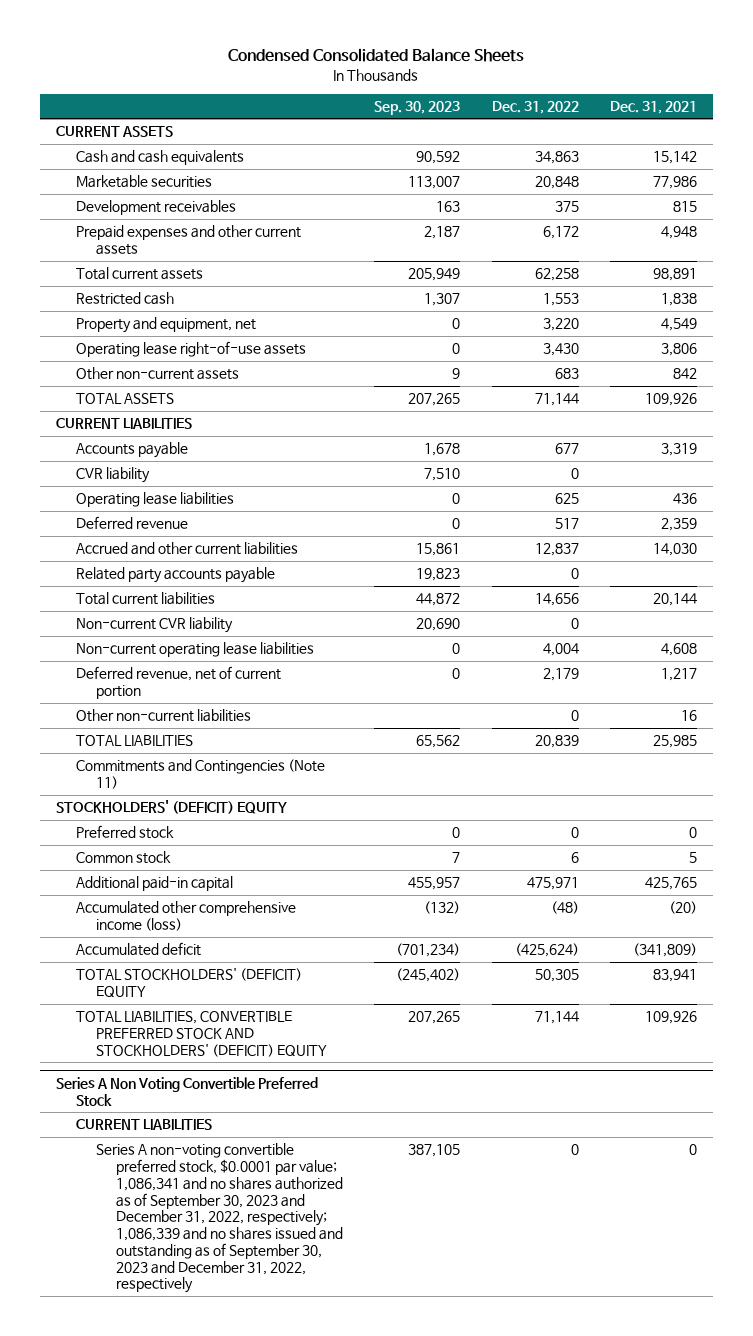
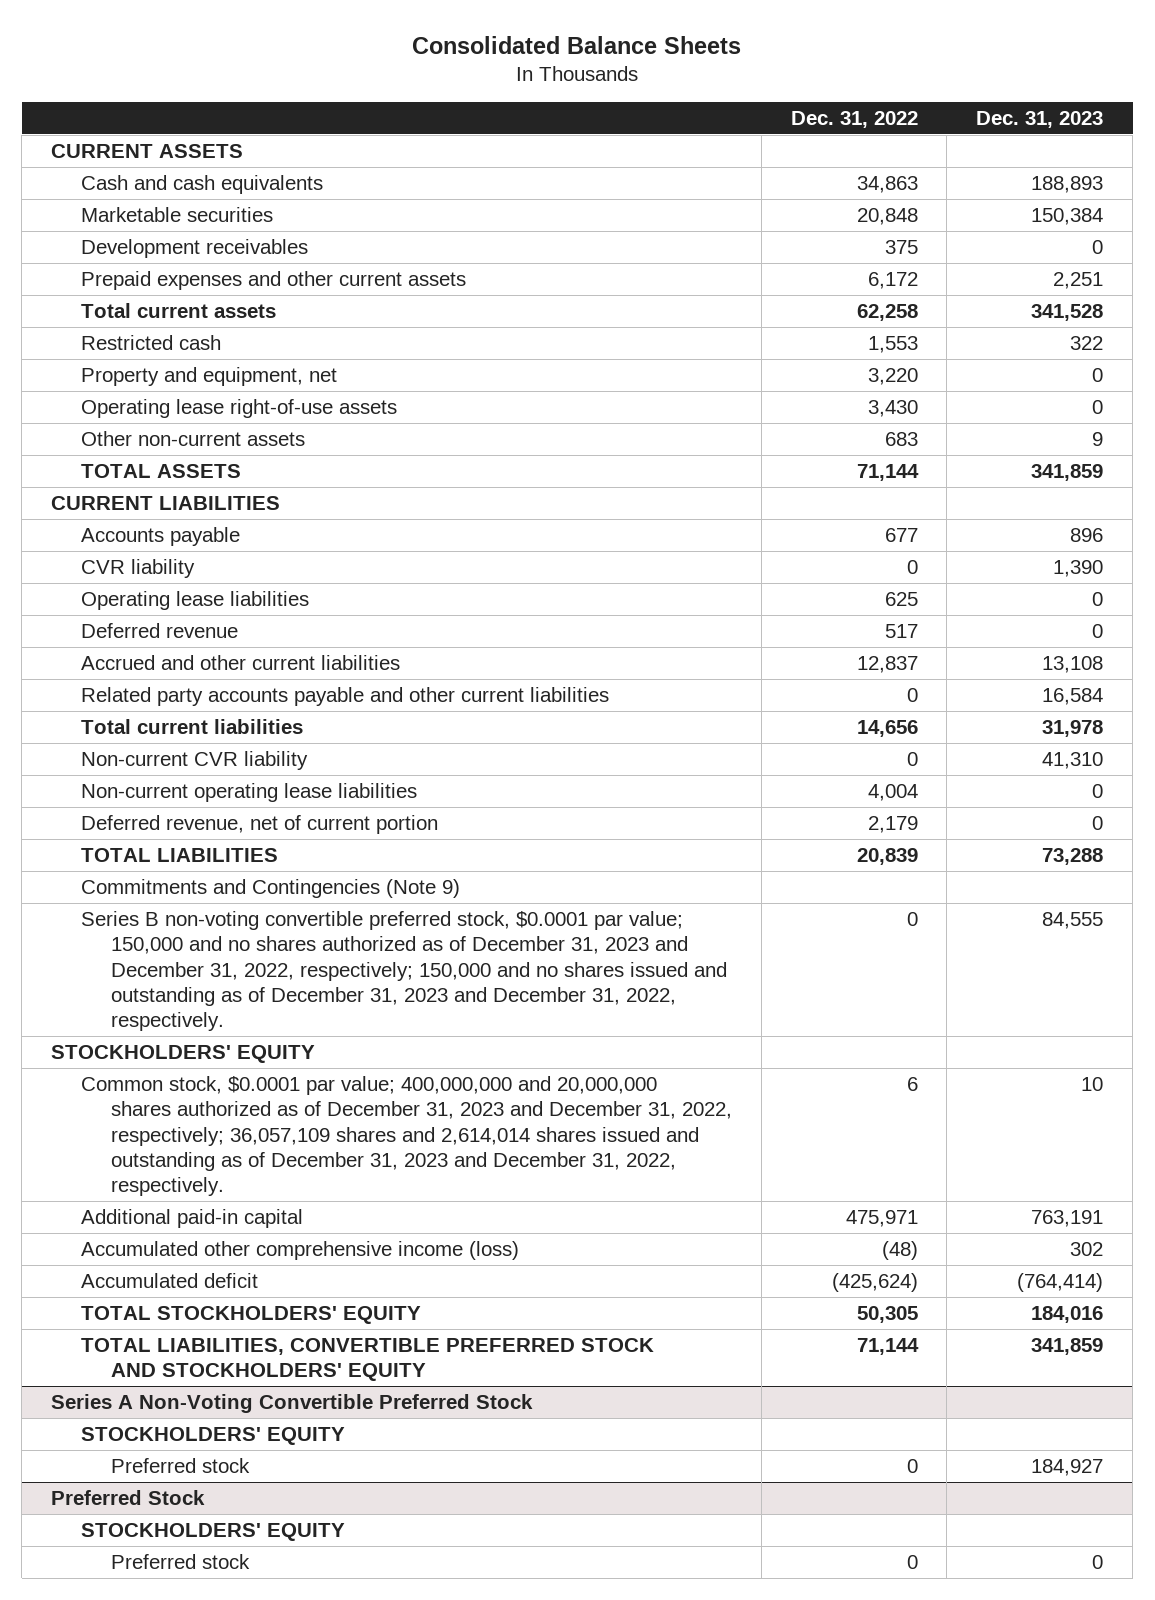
[228,48,525,63] Condensed Consolidated Balance Sheets -> [412,35,742,54] Consolidated Balance Sheets
[374,100,461,115] Sep. 30, 2023 -> none
[609,100,697,114] Dec. 31, 2021 -> none
none -> [976,110,1104,128] Dec. 31, 2023
[75,567,275,584] Related party accounts payable -> [81,687,610,707] Related party accounts payable and other current liabilities
[75,709,251,723] Other non-current liabilities -> none
[75,825,174,840] Preferred stock -> none
[75,759,325,790] Commitments and Contingencies (Note 11) -> [81,879,461,899] Commitments and Contingencies (Note 9)
none -> [81,911,727,1032] Series B non-voting convertible preferred stock, $0.0001 par value; 150,000 and no shares authorized as of December 31, 2023 and December 31, 2022, respectively; 150,000 and no shares issued and outstanding as of December 31, 2023 and December 31, 2022, respectively.
[55,800,287,815] STOCKHOLDERS' (DEFICIT) EQUITY -> [51,1045,316,1064] STOCKHOLDERS' EQUITY
[75,851,171,865] Common stock -> [81,1076,732,1197] Common stock, $0.0001 par value; 400,000,000 and 20,000,000 shares authorized as of December 31, 2023 and December 31, 2022, respectively; 36,057,109 shares and 2,614,014 shares issued and outstanding as of December 31, 2023 and December 31, 2022, respectively.
[75,1119,212,1131] CURRENT LIABILITIES -> none
[95,1143,343,1294] Series A non-voting convertible preferred stock, $0.0001 par value; 1,086,341 and no shares authorized as of September 30, 2023 and December 31, 2022, respectively; 1,086,339 and no shares issued and outstanding as of September 30, 2023 and December 31, 2022, respectively -> none
[75,968,302,999] TOTAL STOCKHOLDERS' (DEFICIT) EQUITY -> [81,1306,422,1325] TOTAL STOCKHOLDERS' EQUITY
[75,1011,327,1057] TOTAL LIABILITIES, CONVERTIBLE PREFERRED STOCK AND STOCKHOLDERS' (DEFICIT) EQUITY -> [81,1338,655,1382] TOTAL LIABILITIES, CONVERTIBLE PREFERRED STOCK AND STOCKHOLDERS' EQUITY
[55,1076,318,1106] Series A Non Voting Convertible Preferred Stock -> [51,1394,534,1414] Series A Non-Voting Convertible Preferred Stock
none -> [81,1427,346,1446] STOCKHOLDERS' EQUITY
none -> [110,1458,250,1474] Preferred stock
none -> [51,1490,206,1506] Preferred Stock
none -> [81,1523,346,1542] STOCKHOLDERS' EQUITY
none -> [110,1554,250,1570] Preferred stock

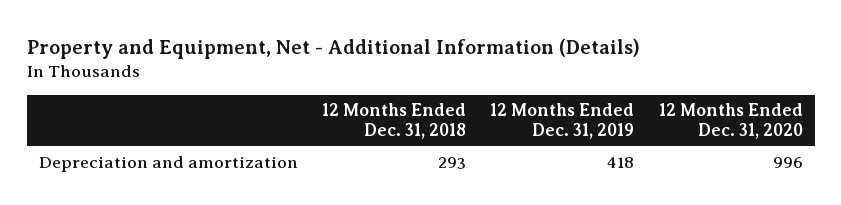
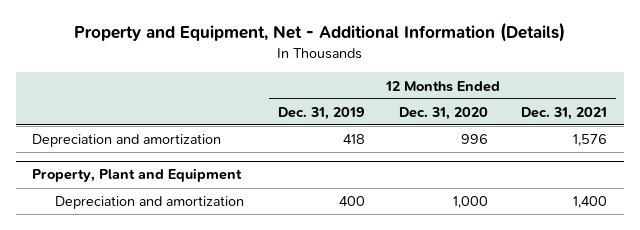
[322,102,467,140] 12 Months Ended Dec. 31, 2018 -> none
none -> [521,106,608,120] Dec. 31, 2021
none -> [32,168,243,183] Property, Plant and Equipment
none -> [54,196,244,210] Depreciation and amortization

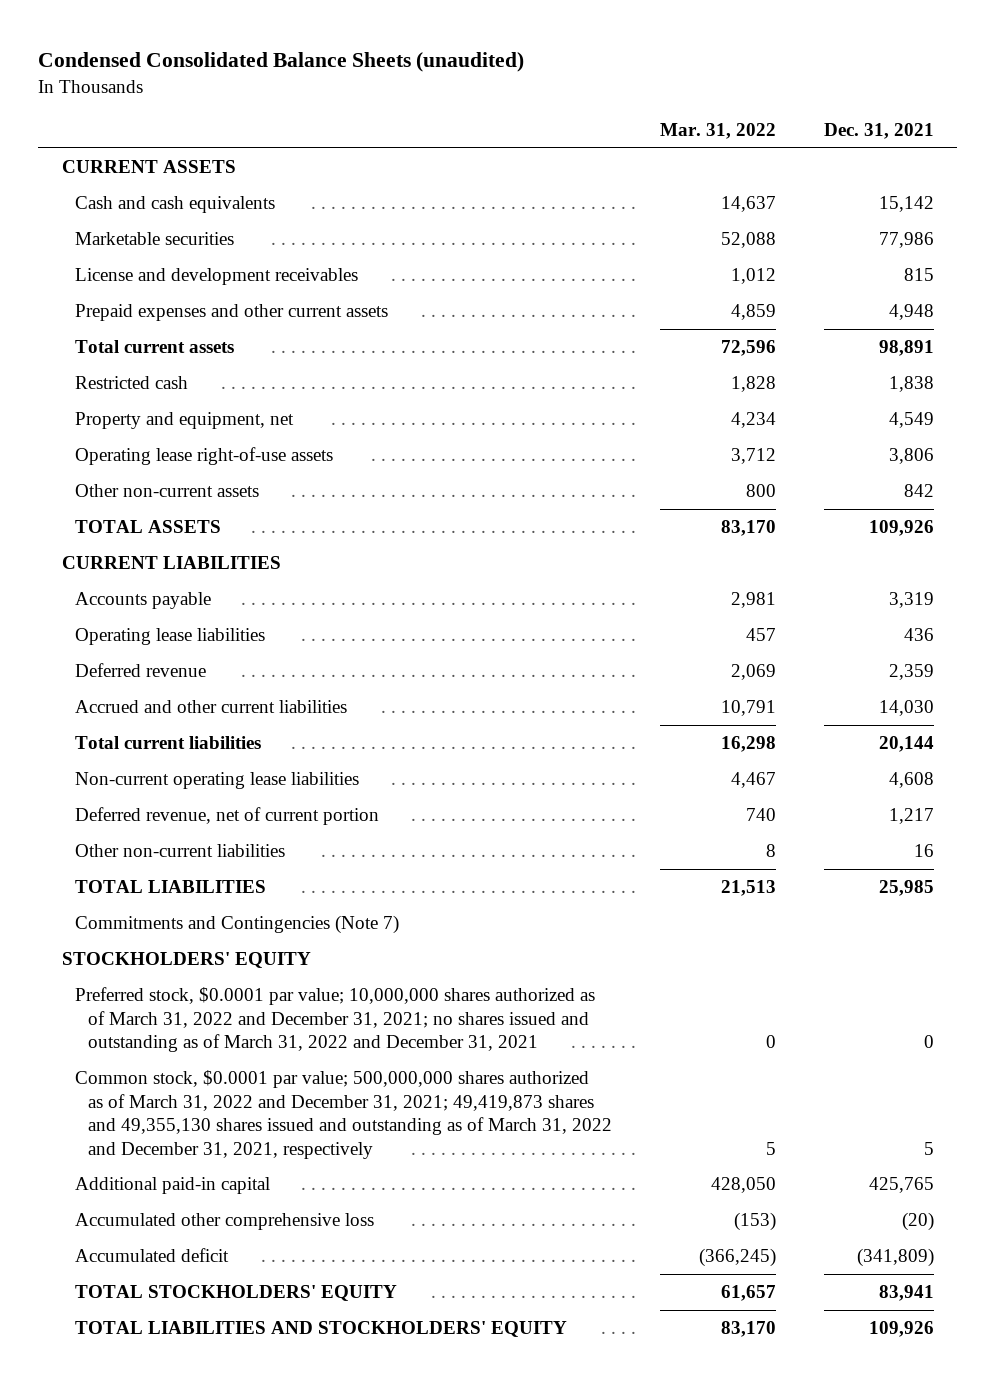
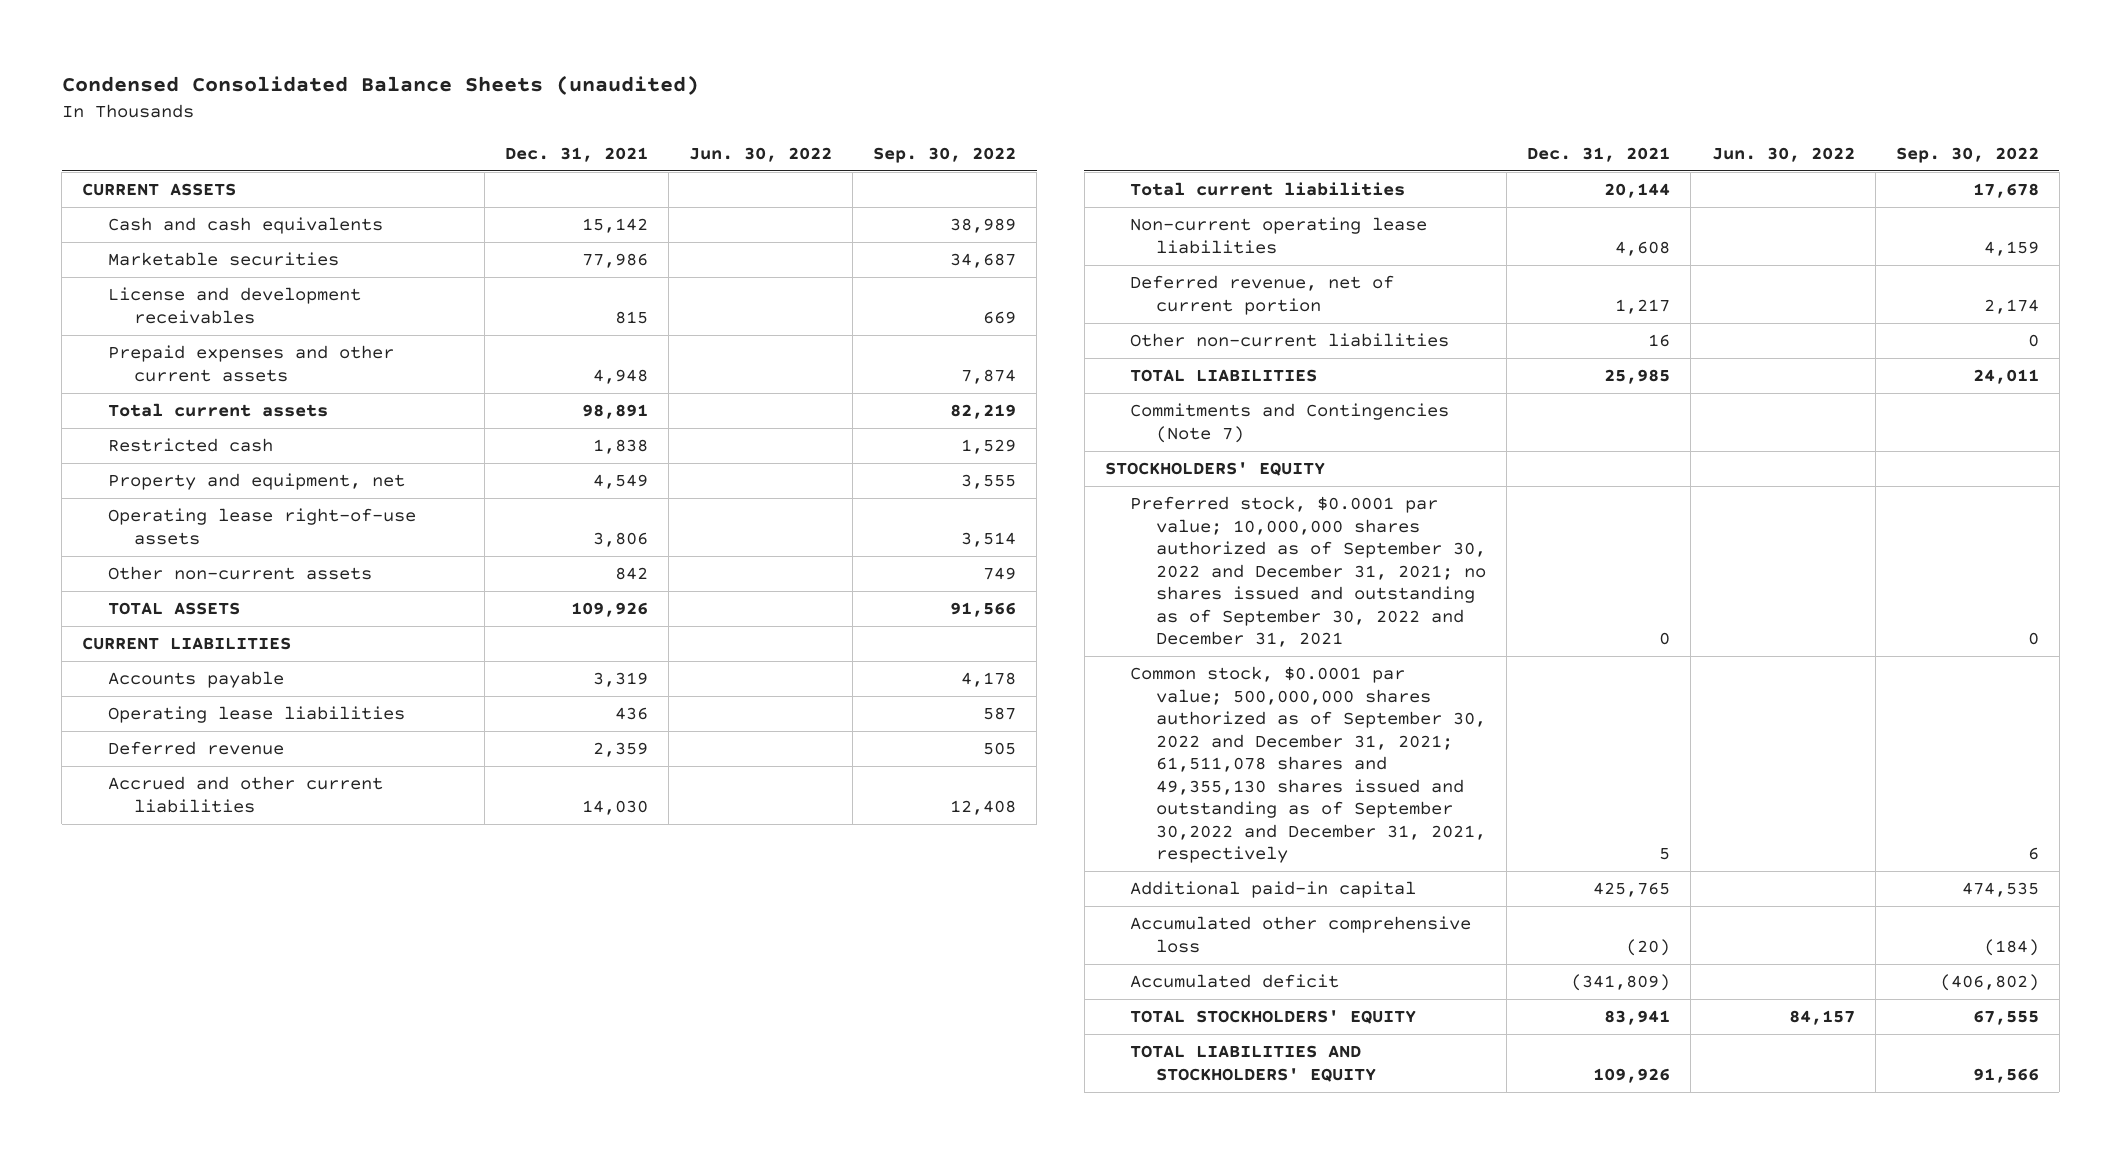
[660,122,777,139] Mar. 31, 2022 -> none
none -> [689,146,833,162] Jun. 30, 2022
none -> [873,146,1017,163] Sep. 30, 2022
[75,987,596,1053] Preferred stock, $0.0001 par value; 10,000,000 shares authorized as of March 31, 2022 and December 31, 2021; no shares issued and outstanding as of March 31, 2022 and December 31, 2021 -> [1130,496,1487,648] Preferred stock, $0.0001 par value; 10,000,000 shares authorized as of September 30, 2022 and December 31, 2021; no shares issued and outstanding as of September 30, 2022 and December 31, 2021
[75,1070,613,1159] Common stock, $0.0001 par value; 500,000,000 shares authorized as of March 31, 2022 and December 31, 2021; 49,419,873 shares and 49,355,130 shares issued and outstanding as of March 31, 2022 and December 31, 2021, respectively -> [1130,666,1487,864] Common stock, $0.0001 par value; 500,000,000 shares authorized as of September 30, 2022 and December 31, 2021; 61,511,078 shares and 49,355,130 shares issued and outstanding as of September 30,2022 and December 31, 2021, respectively

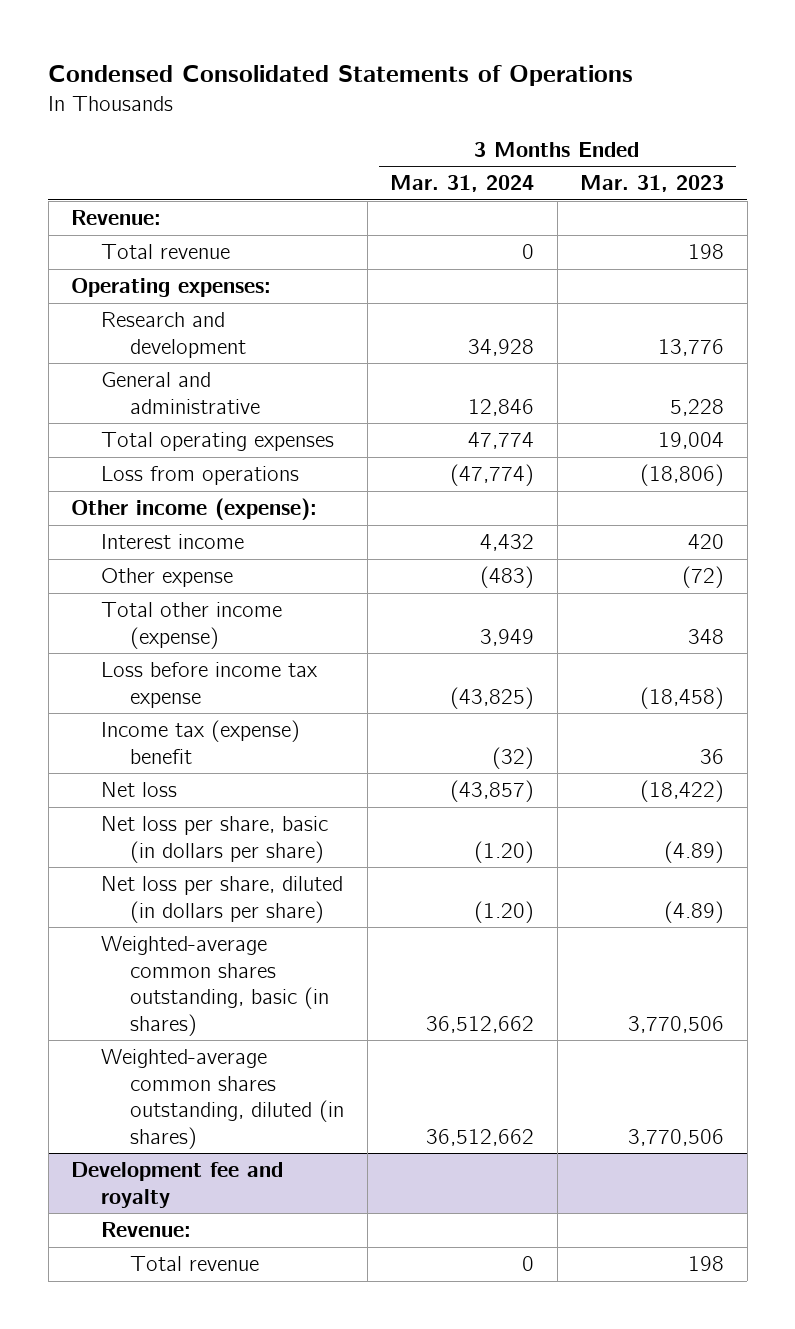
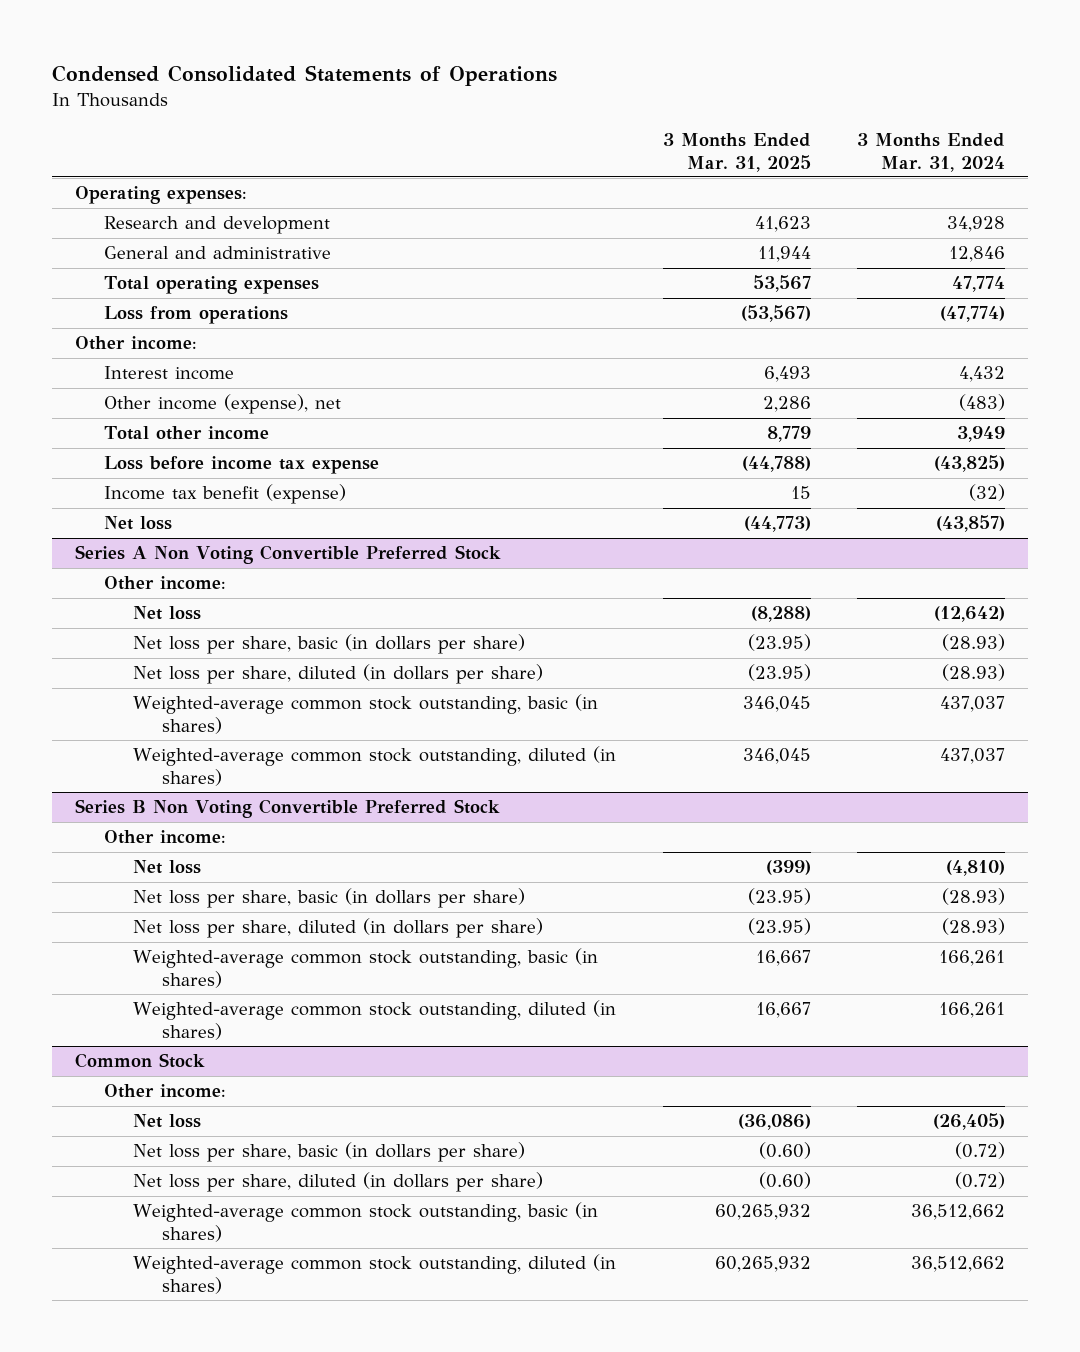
[580,175,725,193] Mar. 31, 2023 -> none
none -> [662,133,811,172] 3 Months Ended Mar. 31, 2025
[71,210,162,226] Revenue: -> none
[100,244,230,260] Total revenue -> none
[71,498,318,521] Other income (expense): -> [74,336,197,351] Other income:
[100,568,233,588] Other expense -> [104,394,342,415] Other income (expense), net
[100,602,282,649] Total other income (expense) -> [104,426,270,441] Total other income
[100,720,300,764] Income tax (expense) benefit -> [104,484,347,505] Income tax benefit (expense)
[71,1162,284,1208] Development fee and royalty -> none
[100,1222,191,1238] Revenue: -> none
[130,1256,260,1272] Total revenue -> none
none -> [74,545,501,565] Series A Non Voting Convertible Preferred Stock
none -> [104,576,227,591] Other income:
none -> [133,606,202,621] Net loss
[474,840,535,863] (1.20) -> [941,634,1005,652] (28.93)
[474,900,535,923] (1.20) -> [941,664,1005,682] (28.93)
[100,936,330,1036] Weighted-average common shares outstanding, basic (in shares) -> [133,694,599,734] Weighted-average common stock outstanding, basic (in shares)
[426,1015,535,1033] 36,512,662 -> [939,696,1005,713] 437,037
[100,1049,345,1149] Weighted-average common shares outstanding, diluted (in shares) -> [133,746,617,786] Weighted-average common stock outstanding, diluted (in shares)
[426,1128,535,1146] 36,512,662 -> [939,748,1005,765] 437,037
none -> [74,799,500,819] Series B Non Voting Convertible Preferred Stock
none -> [104,830,227,845] Other income:
none -> [133,860,202,875] Net loss
none -> [133,888,526,909] Net loss per share, basic (in dollars per share)
none -> [133,918,544,939] Net loss per share, diluted (in dollars per share)
none -> [133,948,599,988] Weighted-average common stock outstanding, basic (in shares)
none -> [133,1000,617,1040] Weighted-average common stock outstanding, diluted (in shares)
none -> [74,1053,205,1069] Common Stock
none -> [104,1084,227,1099] Other income:
none -> [133,1114,202,1129] Net loss
none -> [133,1142,526,1163] Net loss per share, basic (in dollars per share)
none -> [133,1172,544,1193] Net loss per share, diluted (in dollars per share)
none -> [133,1202,599,1242] Weighted-average common stock outstanding, basic (in shares)
none -> [133,1254,617,1294] Weighted-average common stock outstanding, diluted (in shares)

